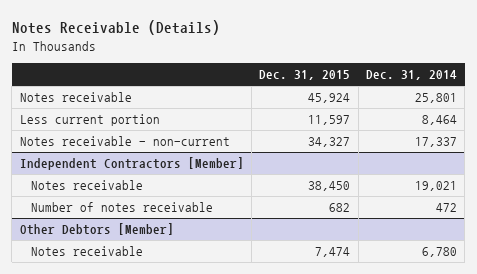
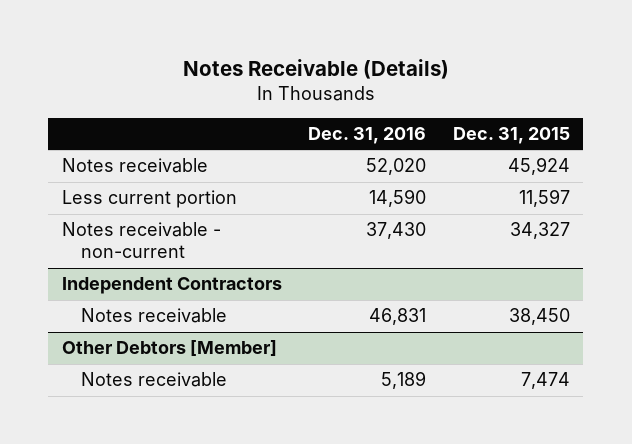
[365,70,457,81] Dec. 31, 2014 -> none
none -> [308,127,427,145] Dec. 31, 2016
[19,157,244,171] Independent Contractors [Member] -> [61,277,282,295] Independent Contractors
[31,202,214,213] Number of notes receivable -> none

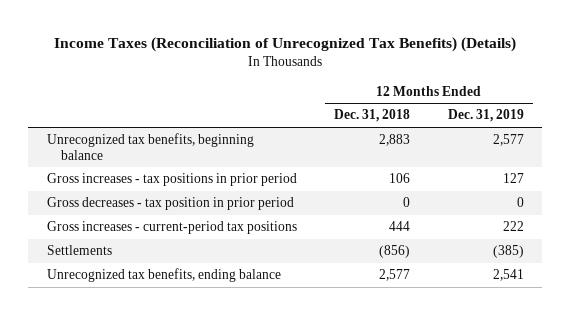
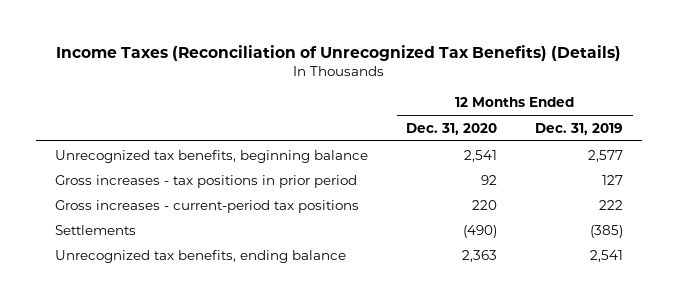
[334,109,411,123] Dec. 31, 2018 -> none
none -> [406,122,498,135] Dec. 31, 2020
[46,197,294,211] Gross decreases - tax position in prior period -> none

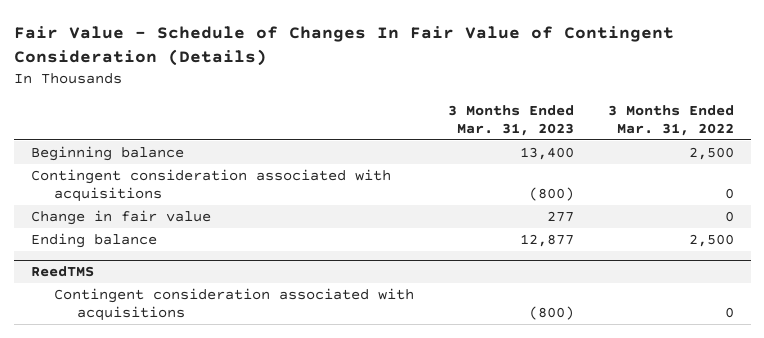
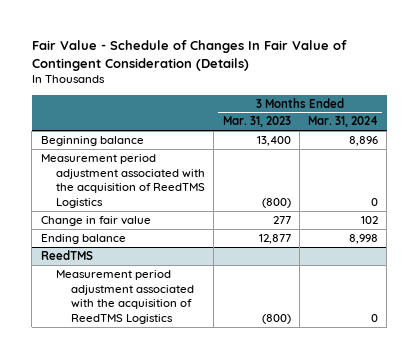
[607,104,734,136] 3 Months Ended Mar. 31, 2022 -> none
none -> [307,116,378,128] Mar. 31, 2024
[30,168,391,203] Contingent consideration associated with acquisitions -> [40,153,206,209] Measurement period adjustment associated with the acquisition of ReedTMS Logistics
[53,287,414,322] Contingent consideration associated with acquisitions -> [56,269,195,325] Measurement period adjustment associated with the acquisition of ReedTMS Logistics

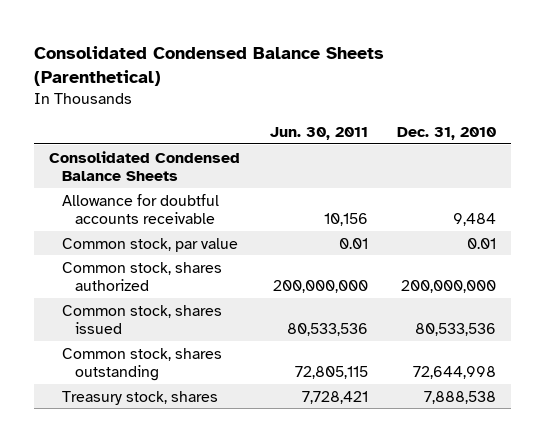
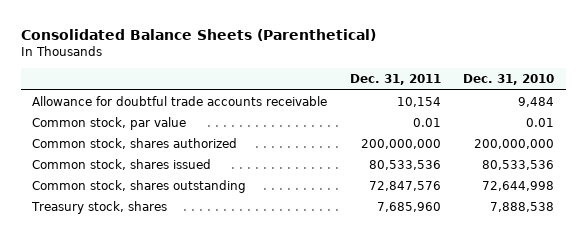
[34,45,385,86] Consolidated Condensed Balance Sheets (Parenthetical) -> [21,28,377,41] Consolidated Balance Sheets (Parenthetical)
[269,126,368,140] Jun. 30, 2011 -> none
none -> [349,74,441,86] Dec. 31, 2011
[49,150,241,181] Consolidated Condensed Balance Sheets -> none
[61,193,219,224] Allowance for doubtful accounts receivable -> [32,96,328,107] Allowance for doubtful trade accounts receivable

